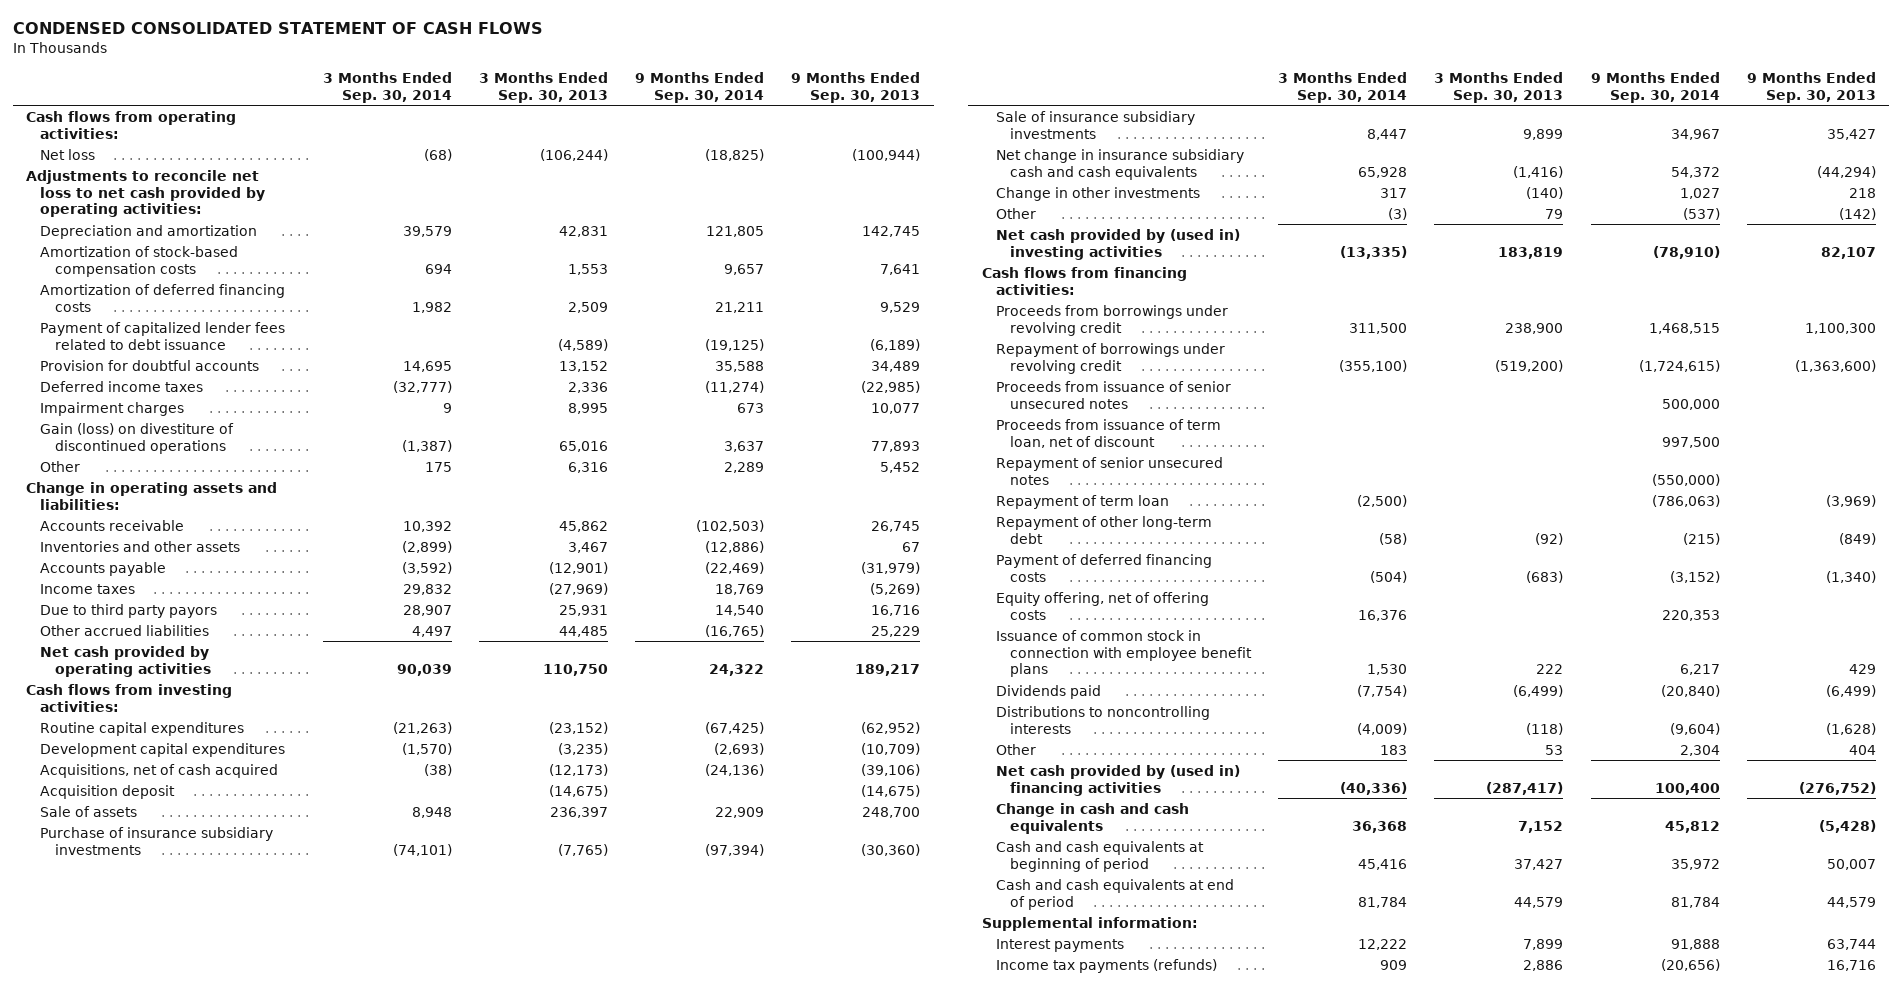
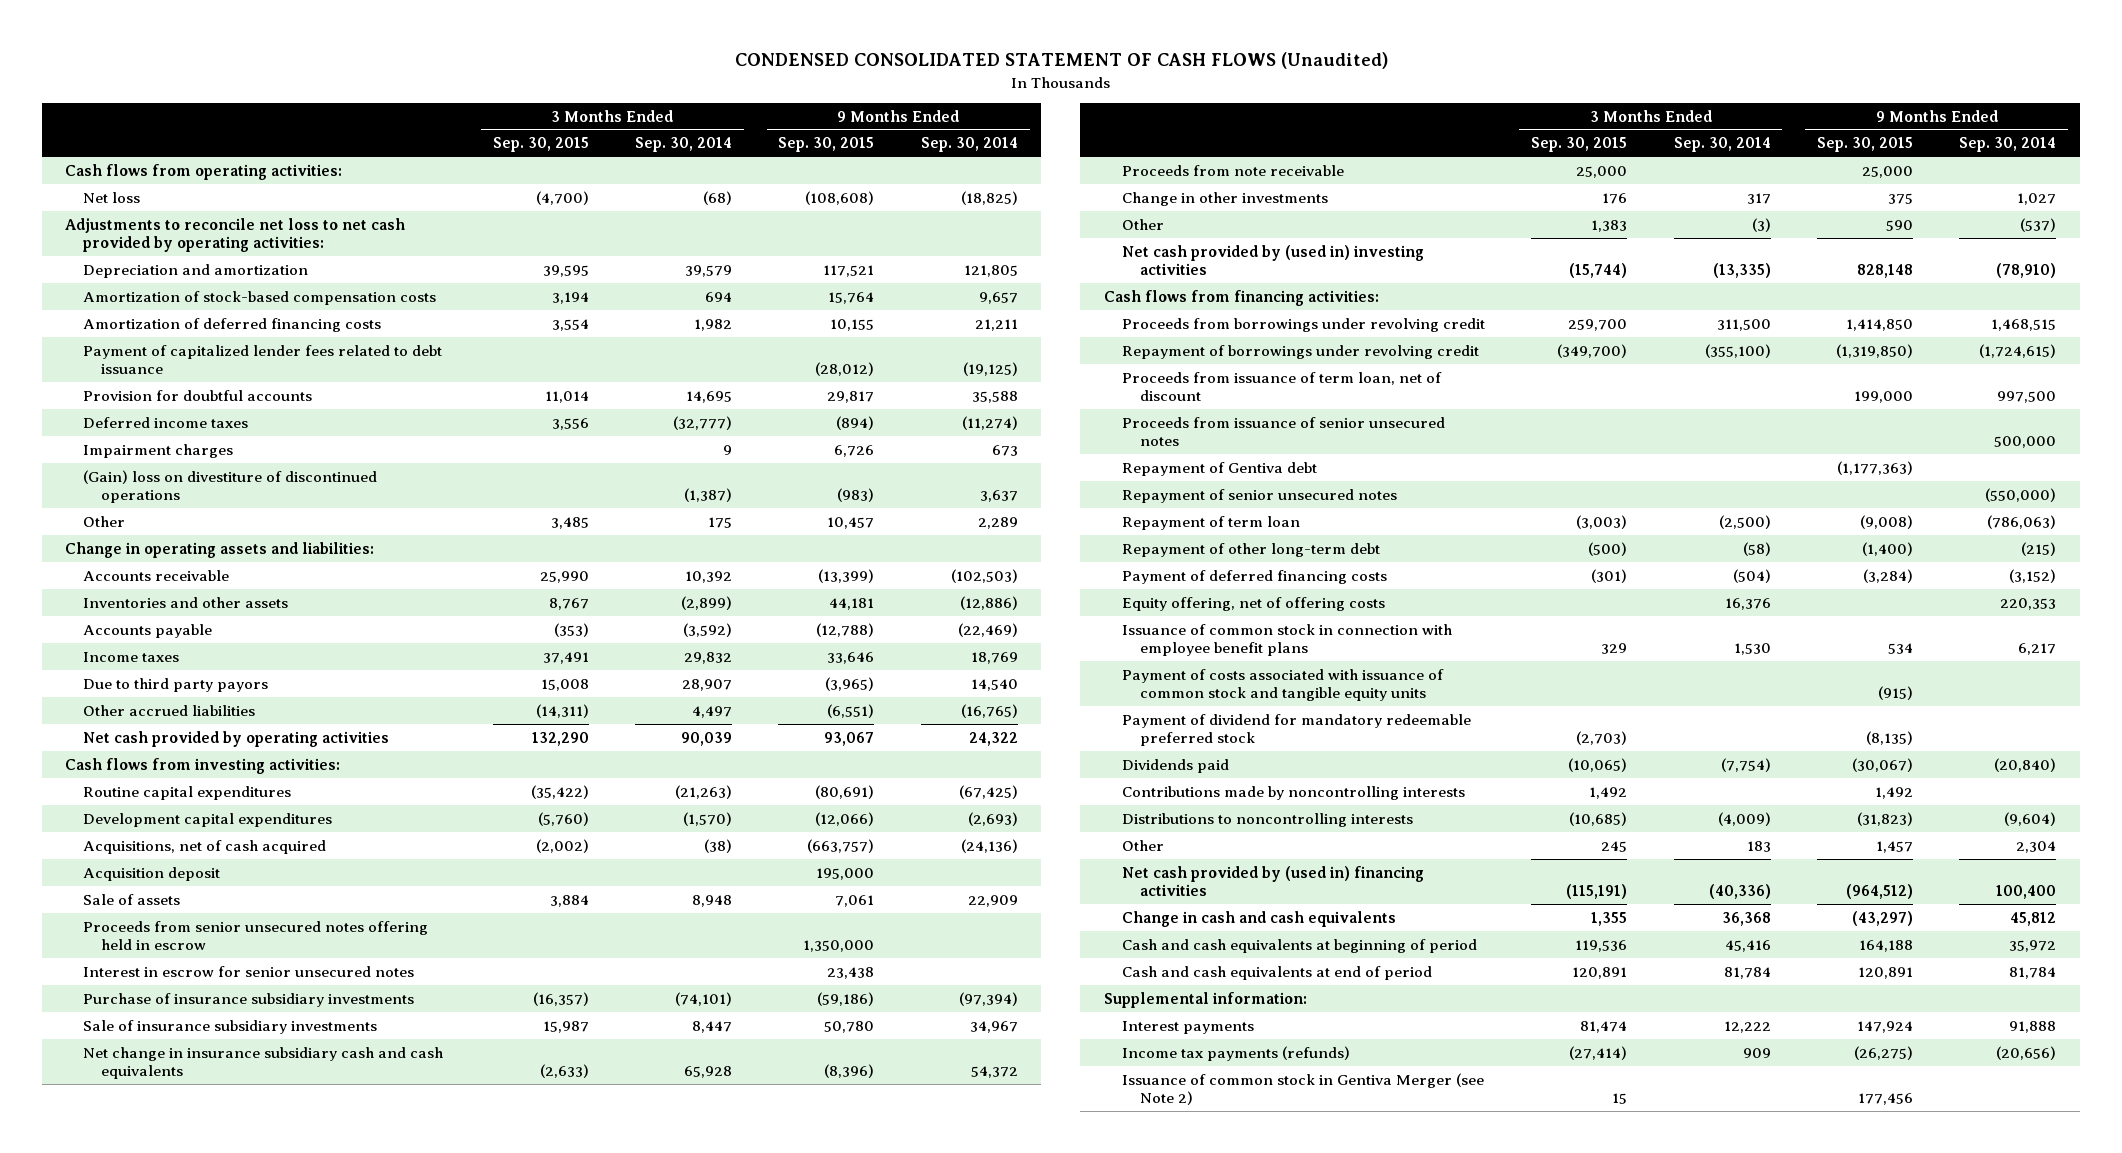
[12,22,543,35] CONDENSED CONSOLIDATED STATEMENT OF CASH FLOWS -> [734,52,1388,70] CONDENSED CONSOLIDATED STATEMENT OF CASH FLOWS (Unaudited)
[478,71,608,103] 3 Months Ended Sep. 30, 2013 -> none
[790,71,920,103] 9 Months Ended Sep. 30, 2013 -> none
none -> [492,137,589,153] Sep. 30, 2015
none -> [778,137,875,153] Sep. 30, 2015
[40,422,235,454] Gain (loss) on divestiture of discontinued operations -> [83,469,378,504] (Gain) loss on divestiture of discontinued operations
none -> [83,920,429,951] Proceeds from senior unsecured notes offering held in escrow
none -> [83,965,415,977] Interest in escrow for senior unsecured notes
none -> [1121,164,1344,176] Proceeds from note receivable
[996,380,1232,409] Proceeds from issuance of senior unsecured notes -> [1121,416,1445,447] Proceeds from issuance of senior unsecured notes
none -> [1121,461,1317,476] Repayment of Gentiva debt
none -> [1121,668,1444,702] Payment of costs associated with issuance of common stock and tangible equity units
none -> [1121,713,1471,747] Payment of dividend for mandatory redeemable preferred stock
none -> [1121,785,1465,800] Contributions made by noncontrolling interests
none -> [1121,1072,1484,1106] Issuance of common stock in Gentiva Merger (see Note 2)

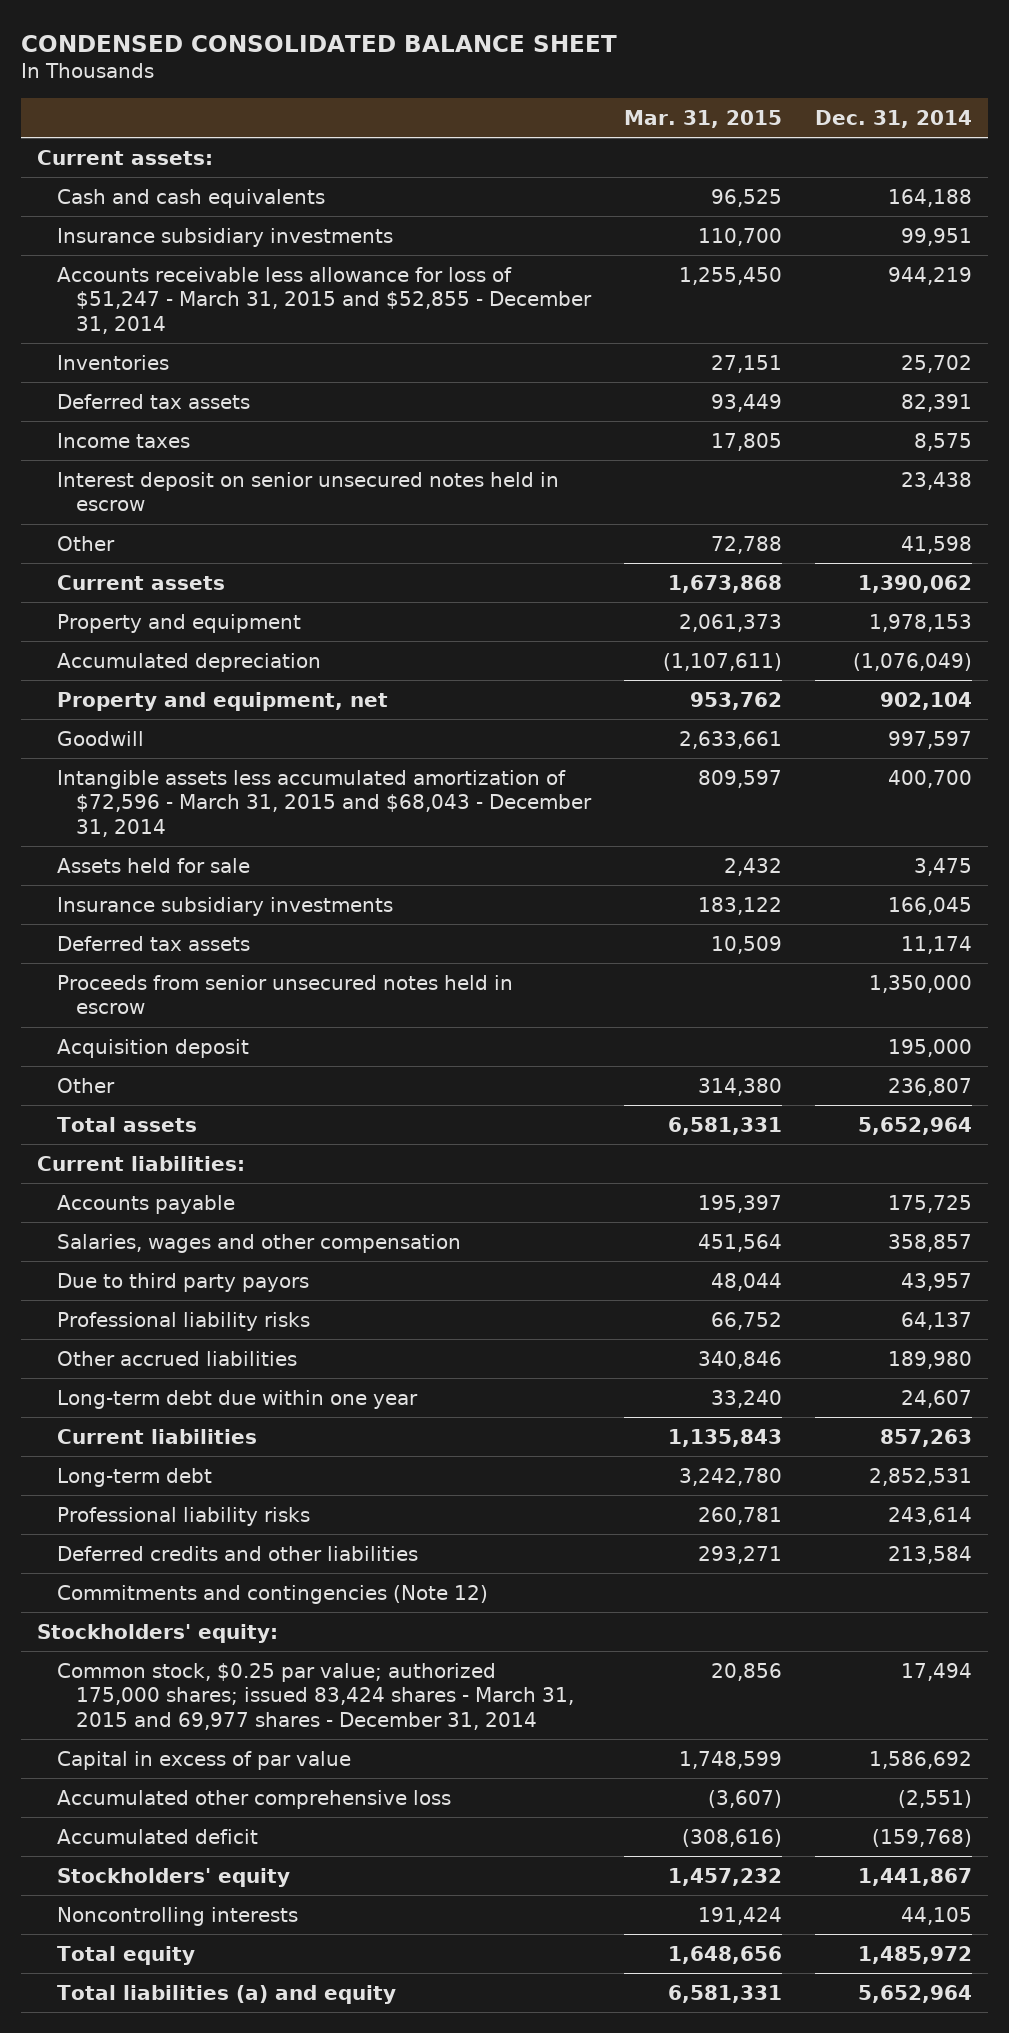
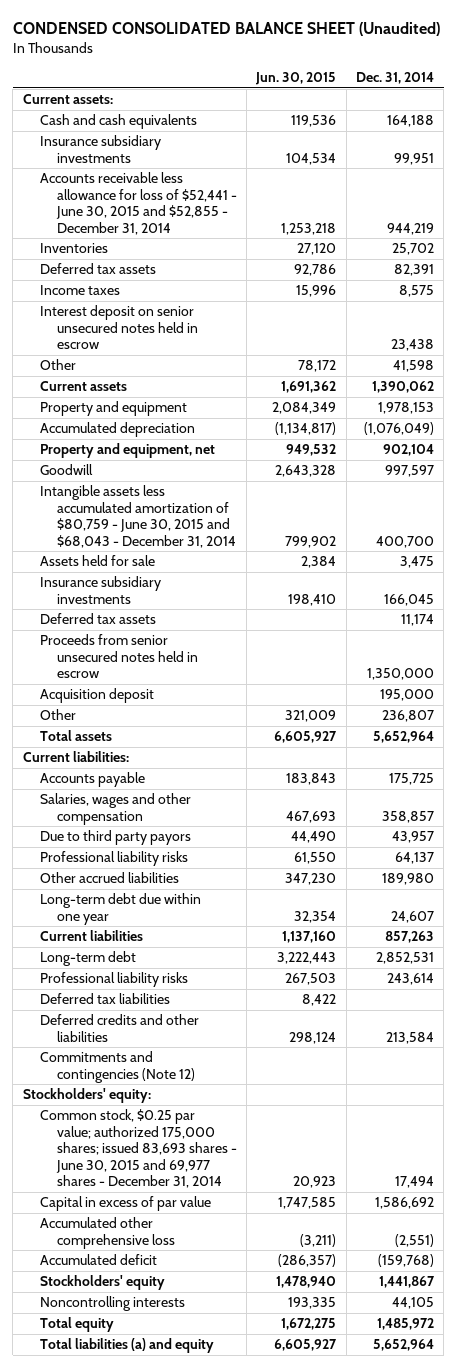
[20,34,617,52] CONDENSED CONSOLIDATED BALANCE SHEET -> [12,22,440,37] CONDENSED CONSOLIDATED BALANCE SHEET (Unaudited)
[624,109,783,128] Mar. 31, 2015 -> none
none -> [255,72,337,86] Jun. 30, 2015
[56,266,593,334] Accounts receivable less allowance for loss of $51,247 - March 31, 2015 and $52,855 - December 31, 2014 -> [39,172,237,235] Accounts receivable less allowance for loss of $52,441 - June 30, 2015 and $52,855 - December 31, 2014
[56,769,593,837] Intangible assets less accumulated amortization of $72,596 - March 31, 2015 and $68,043 - December 31, 2014 -> [39,485,236,548] Intangible assets less accumulated amortization of $80,759 - June 30, 2015 and $68,043 - December 31, 2014
none -> [39,993,170,1005] Deferred tax liabilities
[56,1662,575,1730] Common stock, $0.25 par value; authorized 175,000 shares; issued 83,424 shares - March 31, 2015 and 69,977 shares - December 31, 2014 -> [39,1109,237,1189] Common stock, $0.25 par value; authorized 175,000 shares; issued 83,693 shares - June 30, 2015 and 69,977 shares - December 31, 2014

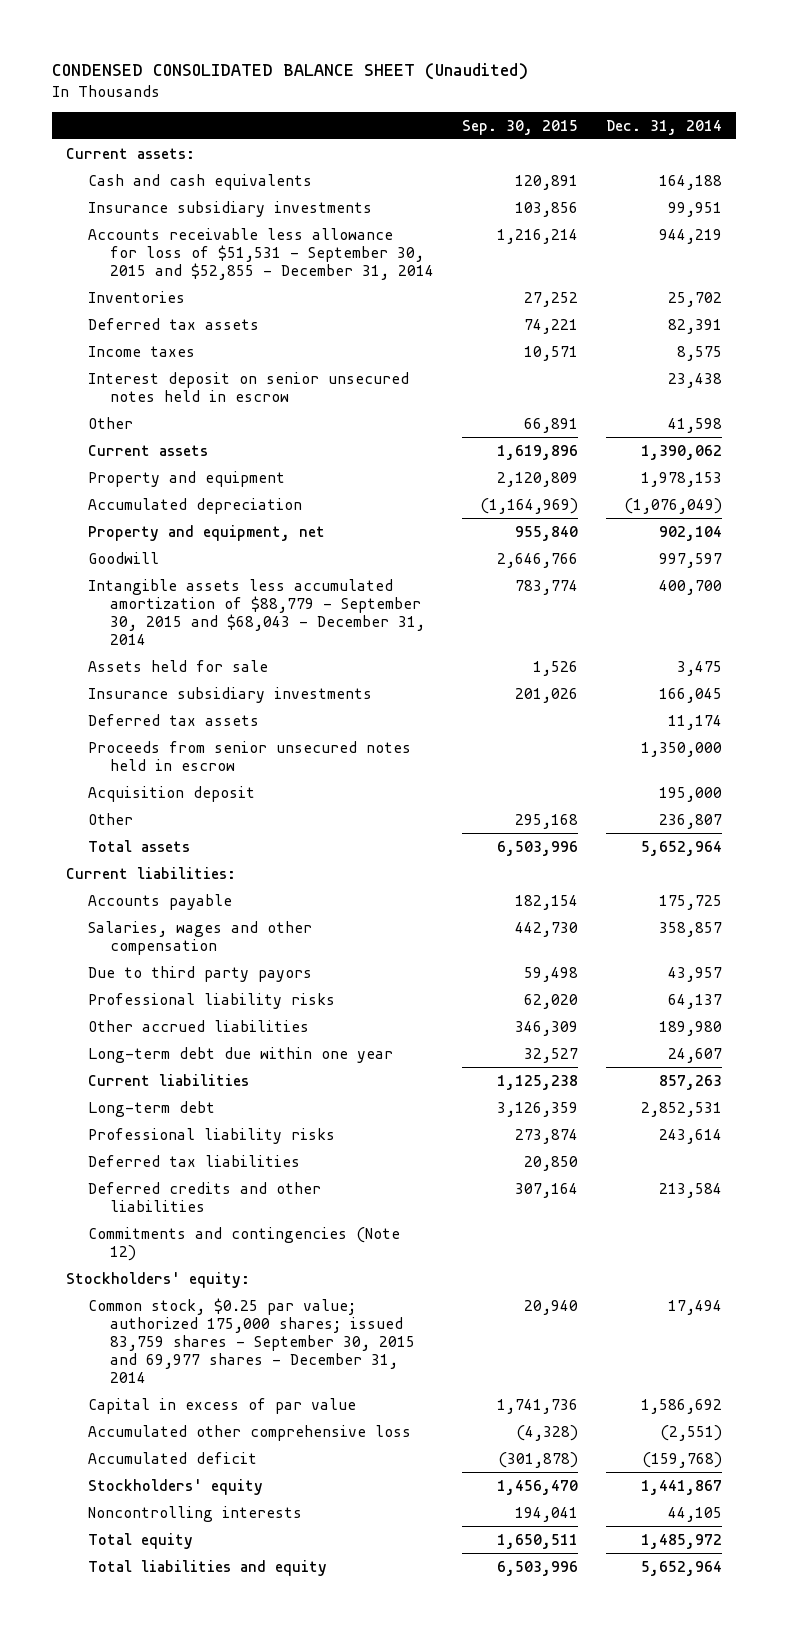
[255,72,337,86] Jun. 30, 2015 -> none
none -> [461,119,578,135] Sep. 30, 2015
[39,172,237,235] Accounts receivable less allowance for loss of $52,441 - June 30, 2015 and $52,855 - December 31, 2014 -> [87,227,434,280] Accounts receivable less allowance for loss of $51,531 - September 30, 2015 and $52,855 - December 31, 2014
[39,485,236,548] Intangible assets less accumulated amortization of $80,759 - June 30, 2015 and $68,043 - December 31, 2014 -> [87,578,425,645] Intangible assets less accumulated amortization of $88,779 - September 30, 2015 and $68,043 - December 31, 2014
[39,1109,237,1189] Common stock, $0.25 par value; authorized 175,000 shares; issued 83,693 shares - June 30, 2015 and 69,977 shares - December 31, 2014 -> [87,1297,415,1383] Common stock, $0.25 par value; authorized 175,000 shares; issued 83,759 shares - September 30, 2015 and 69,977 shares - December 31, 2014
[39,1338,214,1354] Total liabilities (a) and equity -> [87,1559,327,1576] Total liabilities and equity

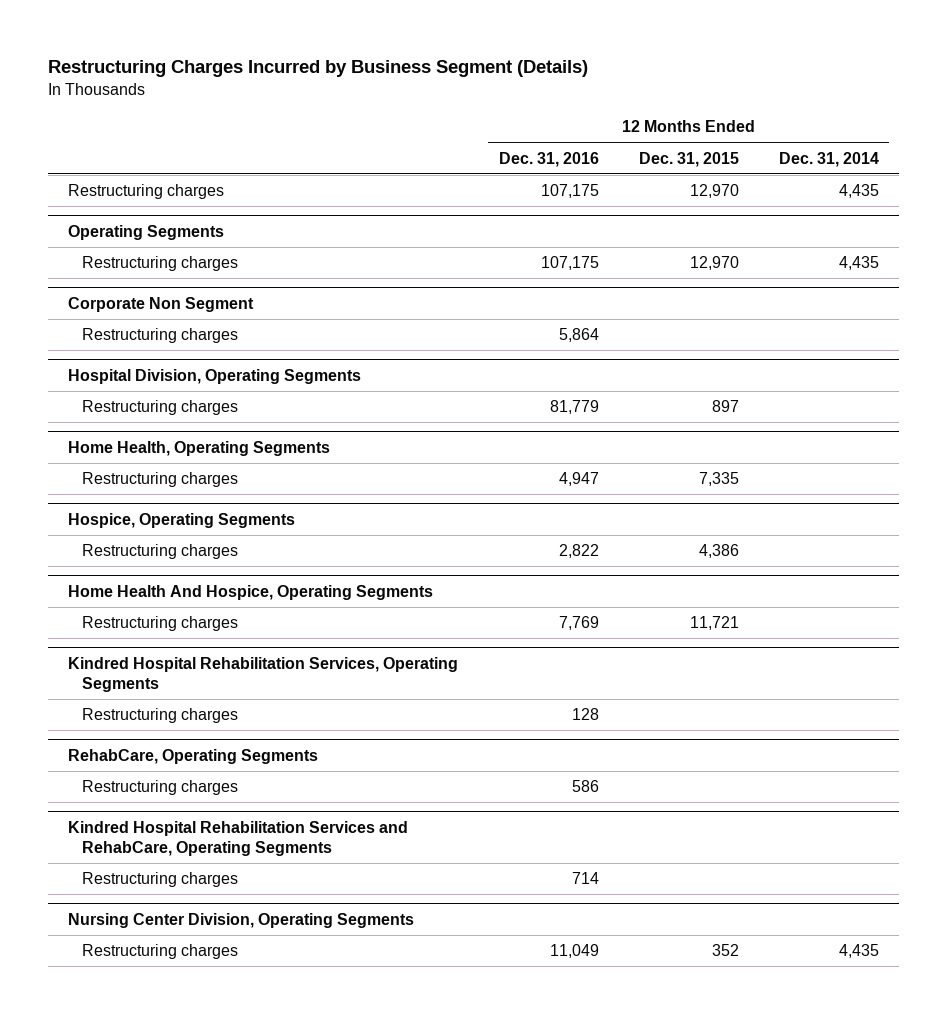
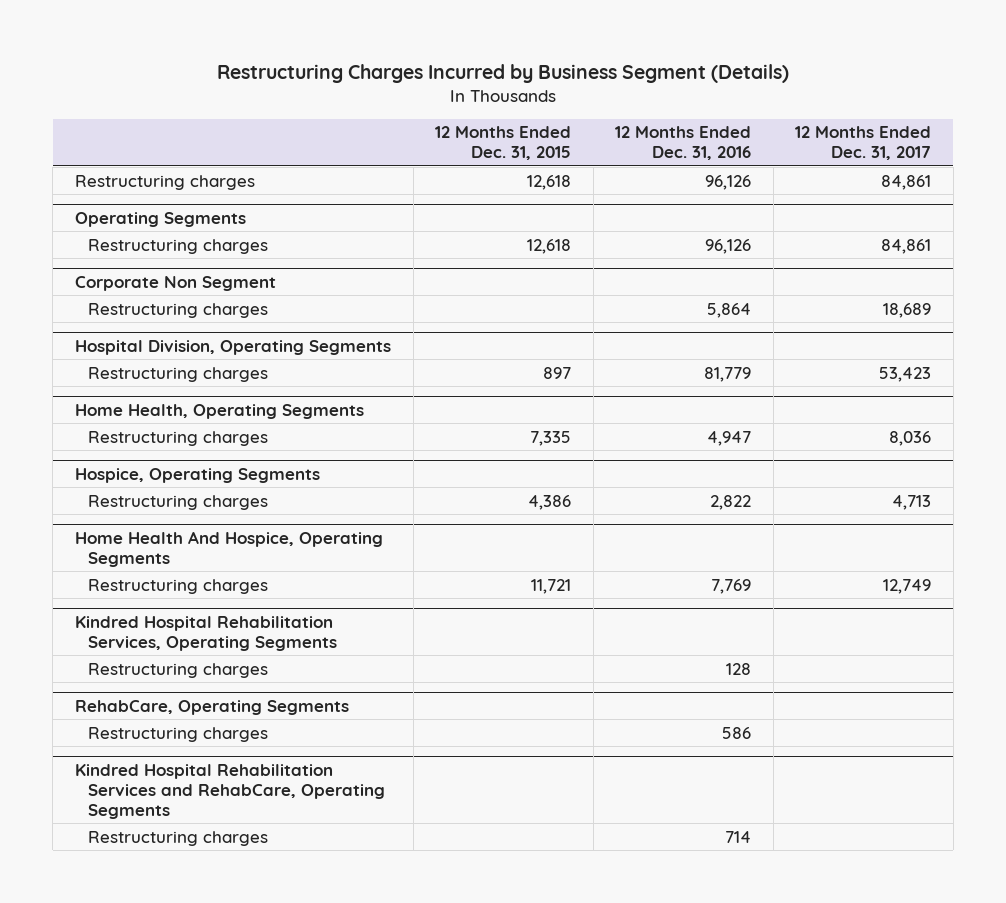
[779,151,880,167] Dec. 31, 2014 -> none
none -> [795,126,932,161] 12 Months Ended Dec. 31, 2017
[540,184,599,199] 107,175 -> [705,174,752,190] 96,126
[689,184,739,199] 12,970 -> [527,174,572,190] 12,618
[540,256,599,271] 107,175 -> [705,238,752,254] 96,126
[689,256,739,271] 12,970 -> [527,238,572,254] 12,618
[68,913,415,929] Nursing Center Division, Operating Segments -> none
[82,944,239,960] Restructuring charges -> none

